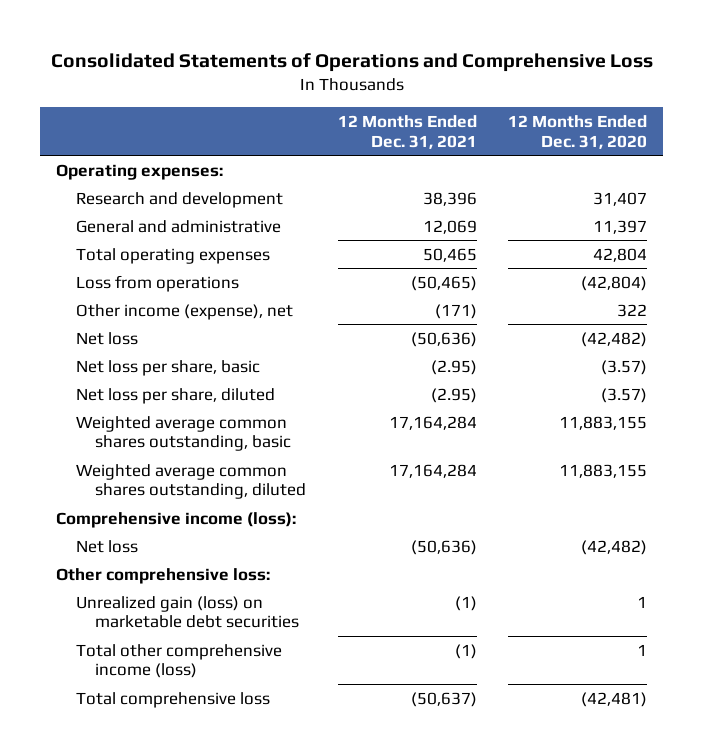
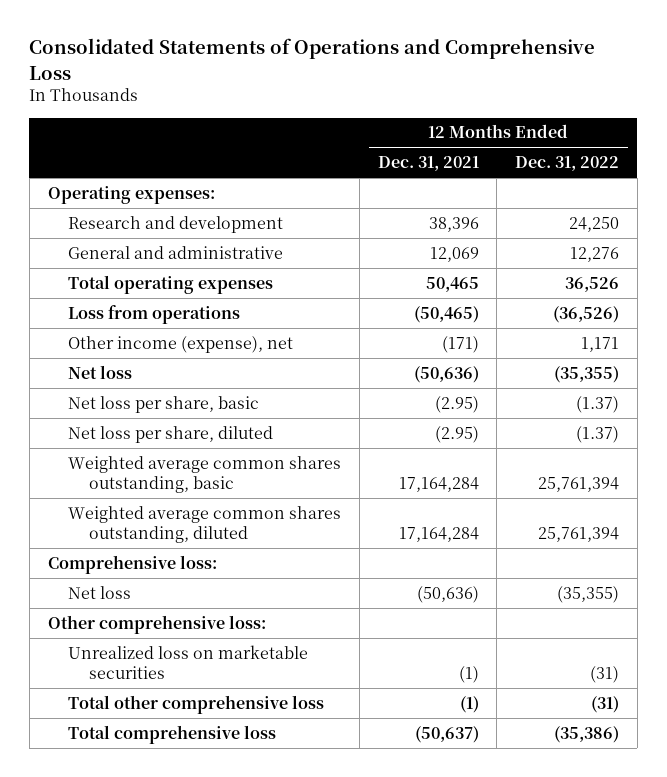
[507,114,647,149] 12 Months Ended Dec. 31, 2020 -> none
none -> [515,156,620,172] Dec. 31, 2022
[56,511,297,528] Comprehensive income (loss): -> [47,554,217,574] Comprehensive loss:
[75,595,300,629] Unrealized gain (loss) on marketable debt securities -> [68,644,309,680] Unrealized loss on marketable securities
[75,643,282,679] Total other comprehensive income (loss) -> [68,694,325,714] Total other comprehensive loss

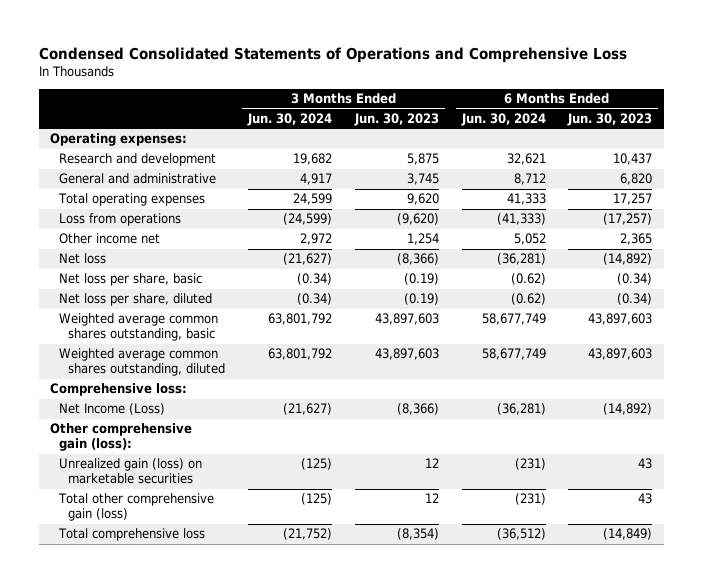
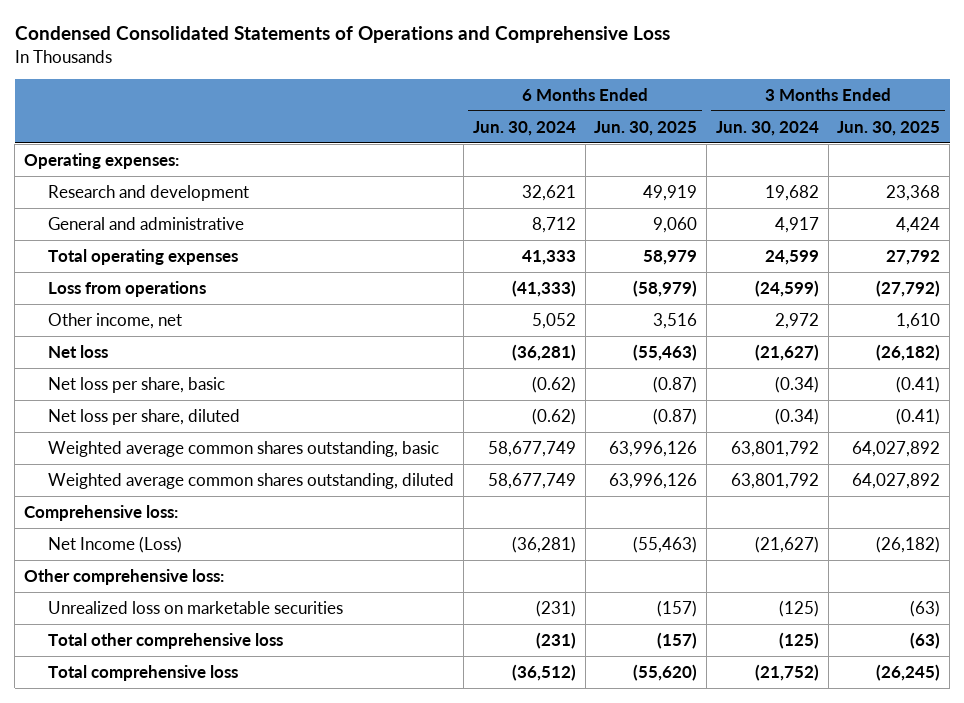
[353,112,439,126] Jun. 30, 2023 -> none
[567,112,653,126] Jun. 30, 2023 -> none
none -> [594,120,698,136] Jun. 30, 2025
none -> [837,120,941,136] Jun. 30, 2025
[59,233,161,245] Other income net -> [48,312,183,329] Other income, net
[50,423,193,452] Other comprehensive gain (loss): -> [23,568,224,585] Other comprehensive loss:
[59,458,203,485] Unrealized gain (loss) on marketable securities -> [48,600,344,614] Unrealized loss on marketable securities
[58,493,215,522] Total other comprehensive gain (loss) -> [48,632,284,649] Total other comprehensive loss

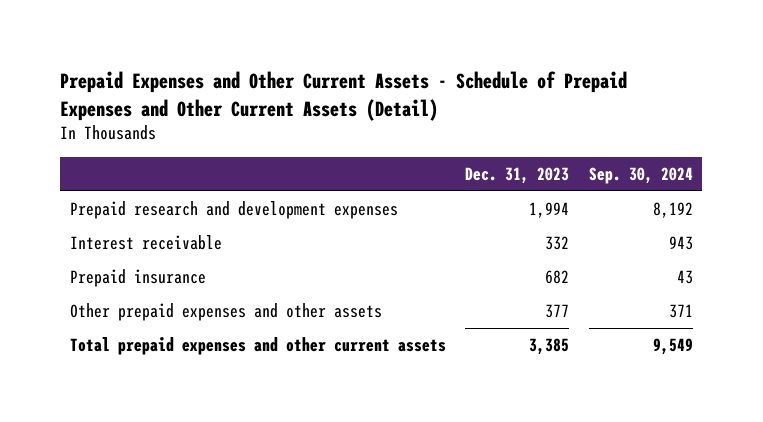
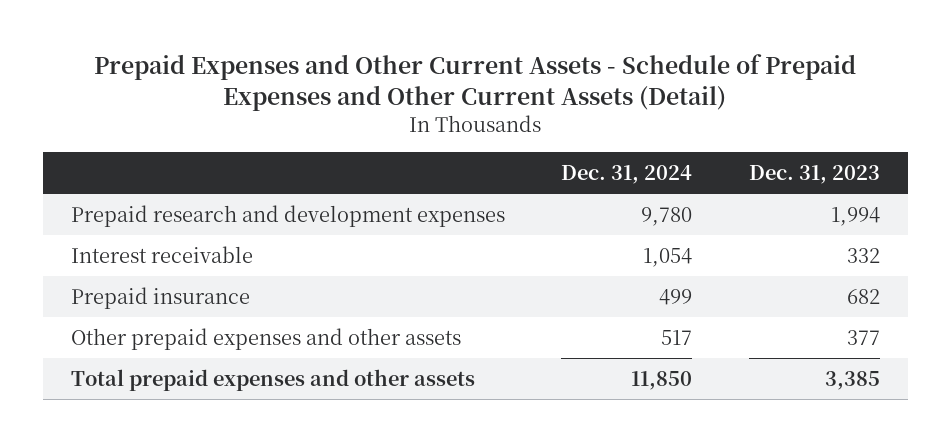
[588,167,693,185] Sep. 30, 2024 -> none
none -> [561,165,693,185] Dec. 31, 2024
[70,337,447,356] Total prepaid expenses and other current assets -> [70,368,475,391] Total prepaid expenses and other assets

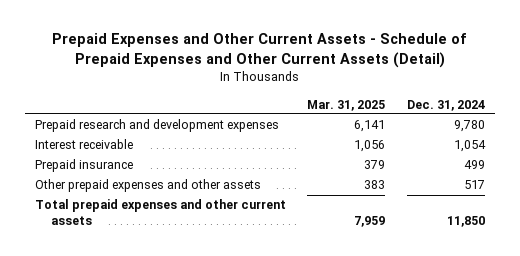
[748,165,880,185] Dec. 31, 2023 -> none
none -> [307,99,386,111] Mar. 31, 2025
[70,368,475,391] Total prepaid expenses and other assets -> [35,199,287,226] Total prepaid expenses and other current assets

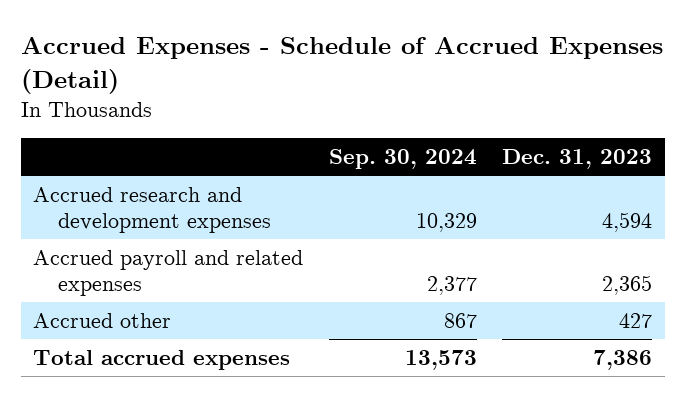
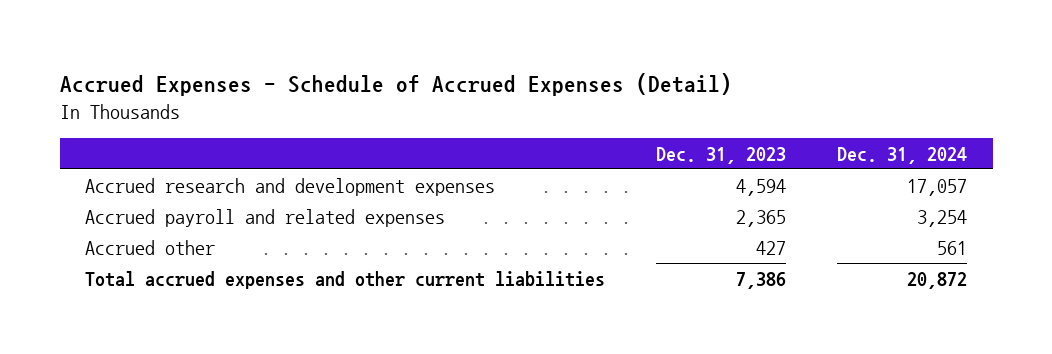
[328,149,477,170] Sep. 30, 2024 -> none
none -> [837,146,968,164] Dec. 31, 2024
[33,349,291,370] Total accrued expenses -> [85,271,606,290] Total accrued expenses and other current liabilities

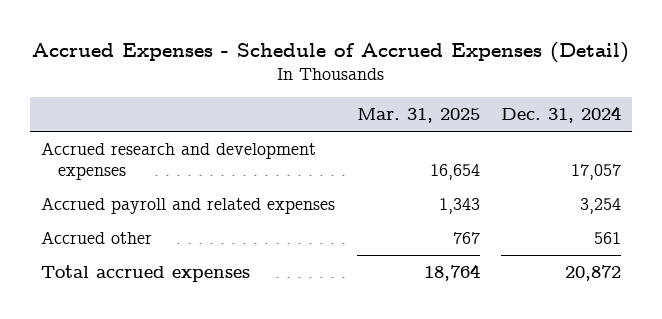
[656,146,787,164] Dec. 31, 2023 -> none
none -> [356,108,480,124] Mar. 31, 2025
[85,271,606,290] Total accrued expenses and other current liabilities -> [40,264,250,282] Total accrued expenses

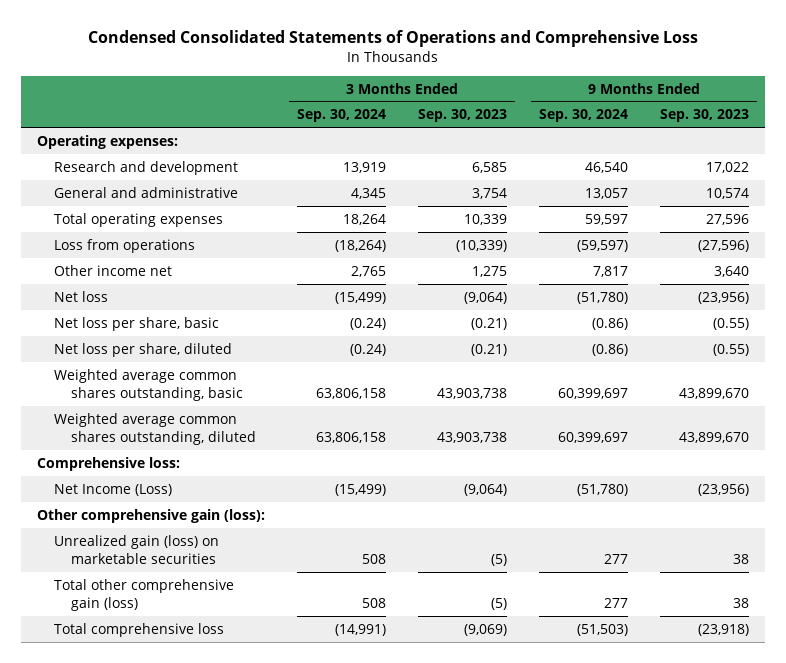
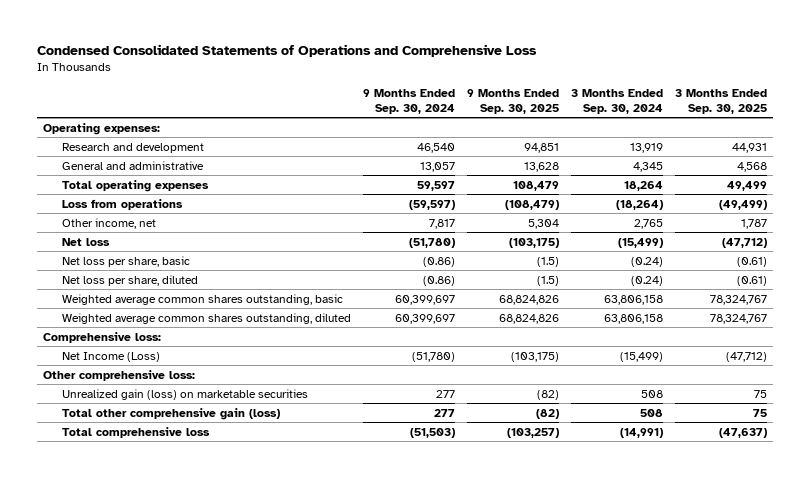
[418,109,508,123] Sep. 30, 2023 -> none
[660,109,750,123] Sep. 30, 2023 -> none
none -> [466,88,559,114] 9 Months Ended Sep. 30, 2025
none -> [674,88,767,114] 3 Months Ended Sep. 30, 2025
[53,264,172,276] Other income net -> [61,217,156,229] Other income, net
[36,508,265,523] Other comprehensive gain (loss): -> [42,369,195,381] Other comprehensive loss:

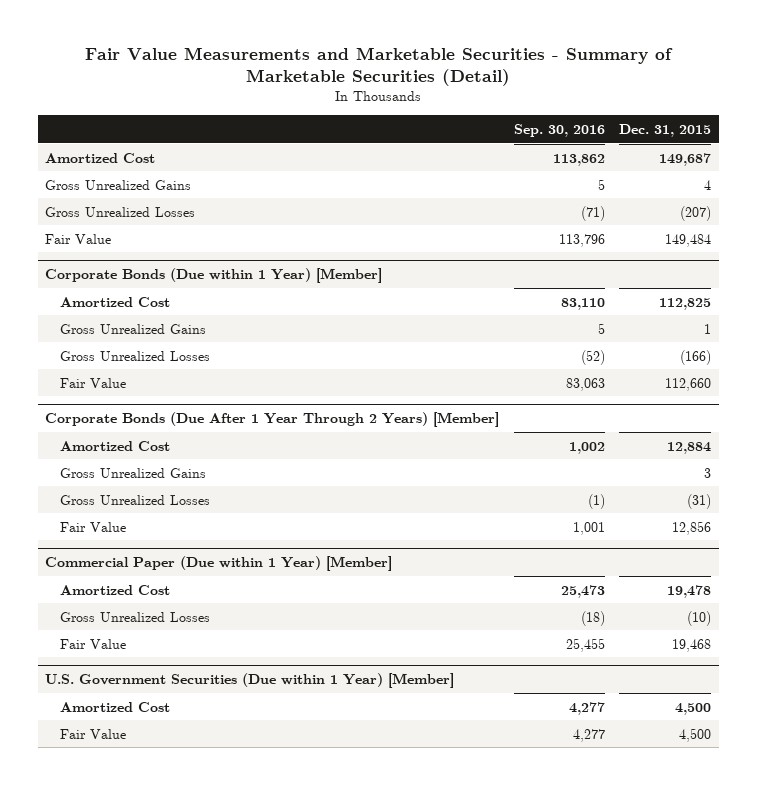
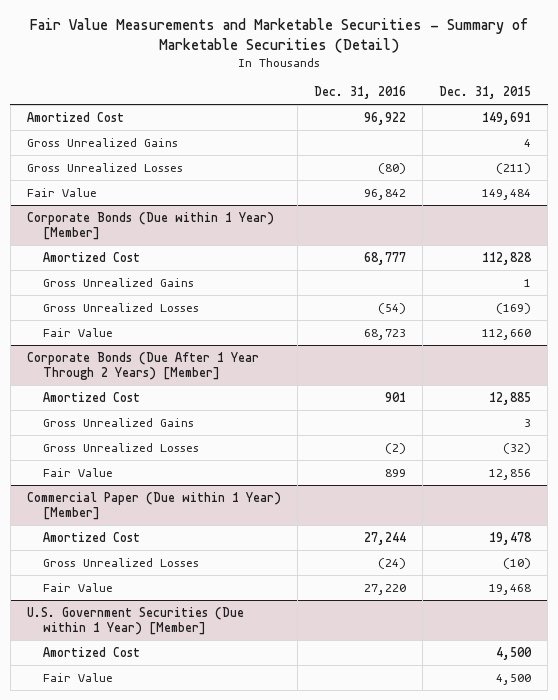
[513,123,605,137] Sep. 30, 2016 -> none
none -> [314,86,407,100] Dec. 31, 2016
[659,152,712,166] 149,687 -> [482,111,532,125] 149,691
[680,205,712,221] (207) -> [496,162,532,174] (211)
[659,297,712,310] 112,825 -> [482,251,533,265] 112,828
[680,349,712,365] (166) -> [496,302,532,314] (169)
[667,441,712,454] 12,884 -> [489,391,532,405] 12,885
[687,493,712,509] (31) -> [503,442,532,454] (32)

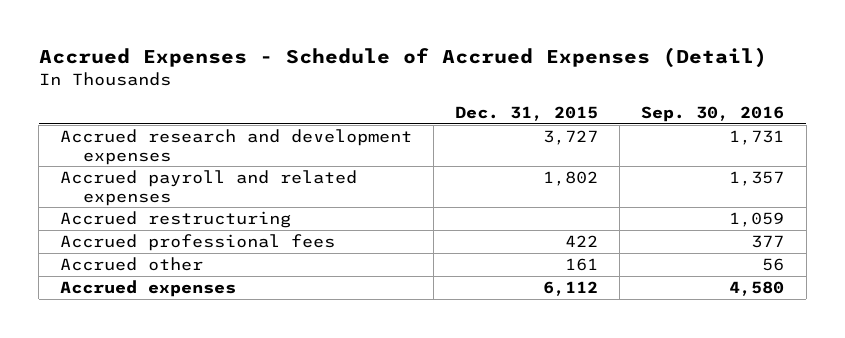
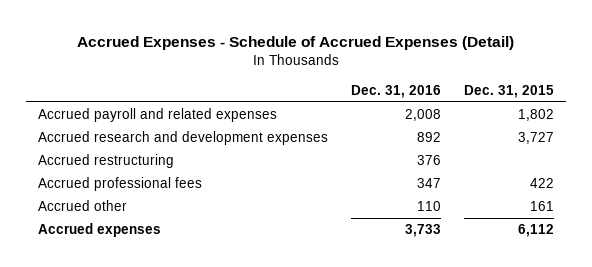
[641,105,785,122] Sep. 30, 2016 -> none
none -> [351,84,442,98] Dec. 31, 2016
[60,128,413,165] Accrued research and development expenses -> [37,131,328,146] Accrued research and development expenses

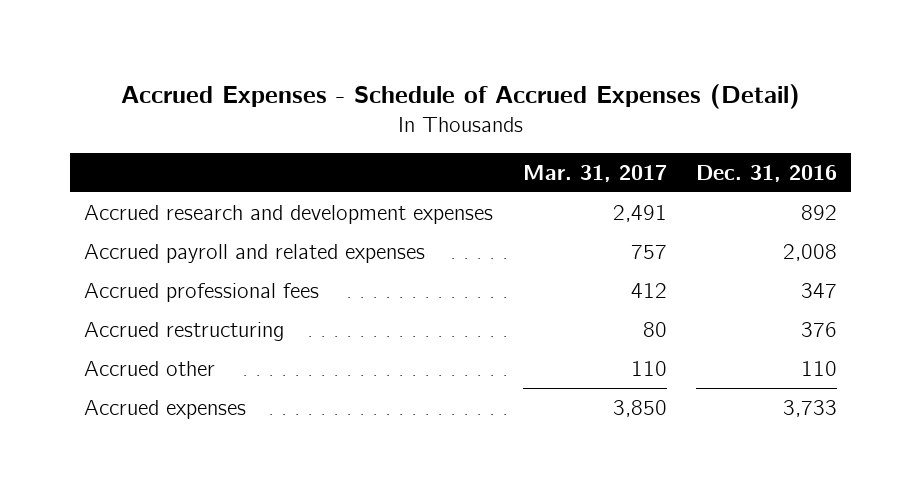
[464,84,555,98] Dec. 31, 2015 -> none
none -> [522,164,667,182] Mar. 31, 2017
[37,108,277,123] Accrued payroll and related expenses -> [84,243,426,263] Accrued payroll and related expenses
[37,154,174,169] Accrued restructuring -> [84,321,285,341] Accrued restructuring

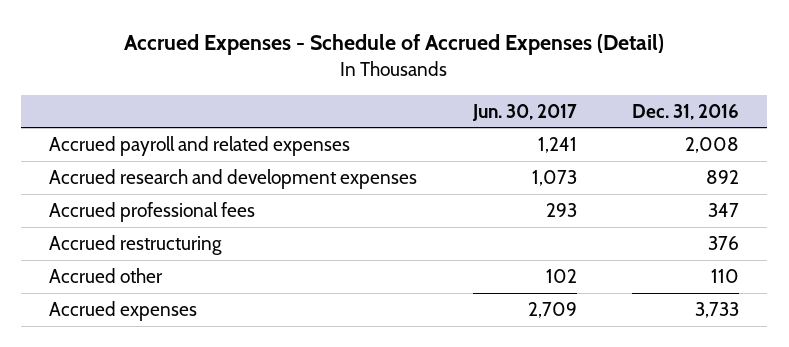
[522,164,667,182] Mar. 31, 2017 -> none
none -> [471,103,577,121] Jun. 30, 2017
[84,204,494,224] Accrued research and development expenses -> [49,168,418,189] Accrued research and development expenses

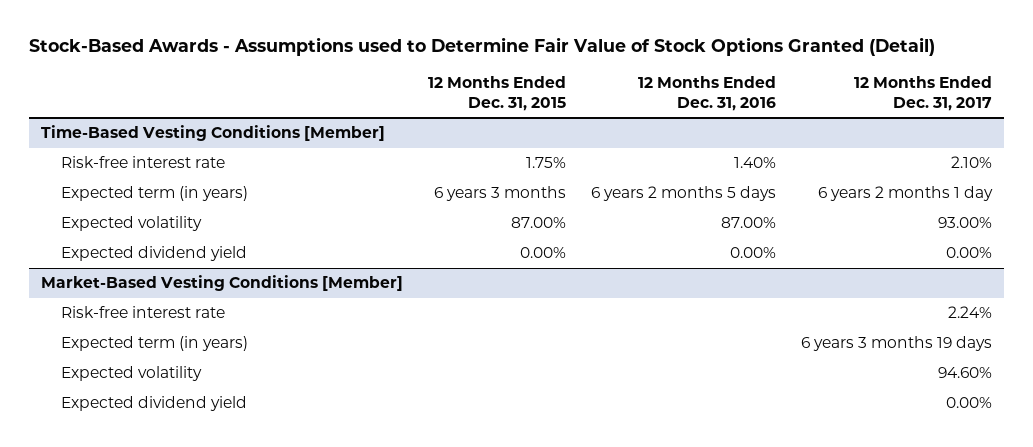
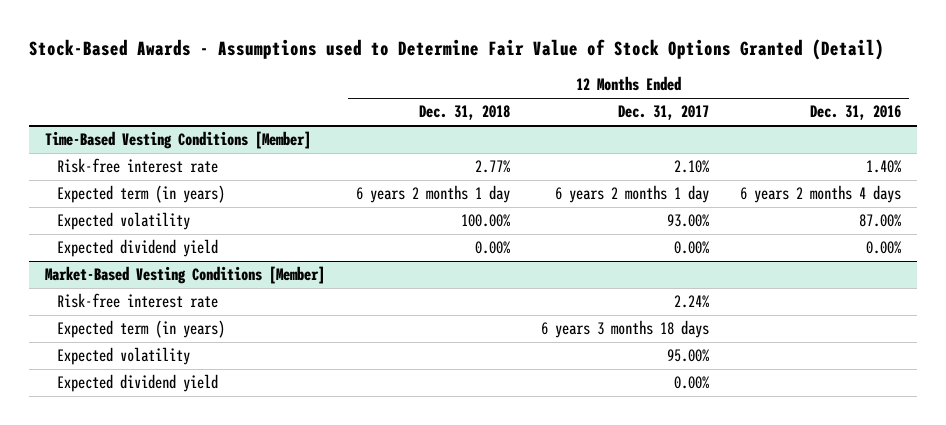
[427,76,566,111] 12 Months Ended Dec. 31, 2015 -> none
none -> [418,105,510,121] Dec. 31, 2018
[590,186,776,202] 6 years 2 months 5 days -> [740,185,902,204] 6 years 2 months 4 days
[800,336,992,352] 6 years 3 months 19 days -> [541,320,710,339] 6 years 3 months 18 days
[937,367,992,379] 94.60% -> [667,349,710,363] 95.00%

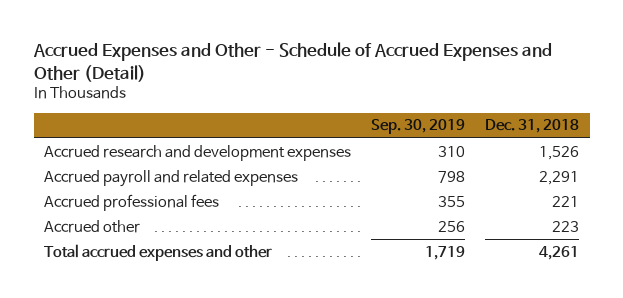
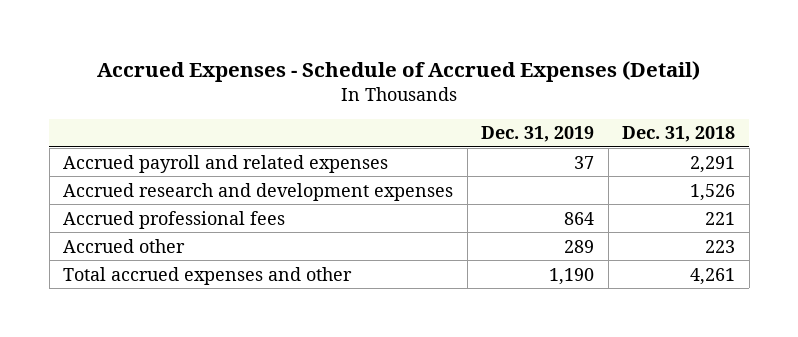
[32,42,552,82] Accrued Expenses and Other - Schedule of Accrued Expenses and Other (Detail) -> [97,60,701,82] Accrued Expenses - Schedule of Accrued Expenses (Detail)
[371,119,466,135] Sep. 30, 2019 -> none
none -> [481,126,595,143] Dec. 31, 2019
[43,144,351,161] Accrued research and development expenses -> [63,182,454,201] Accrued research and development expenses

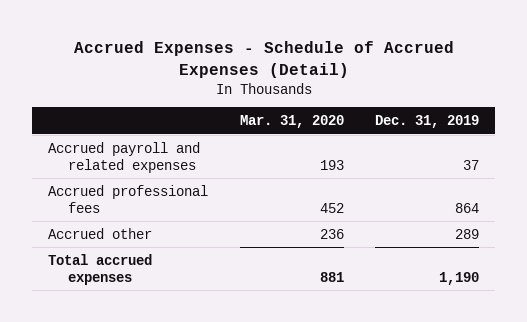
[622,126,736,143] Dec. 31, 2018 -> none
none -> [239,115,344,129] Mar. 31, 2020
[63,182,454,201] Accrued research and development expenses -> none
[63,266,353,285] Total accrued expenses and other -> [47,253,152,285] Total accrued expenses

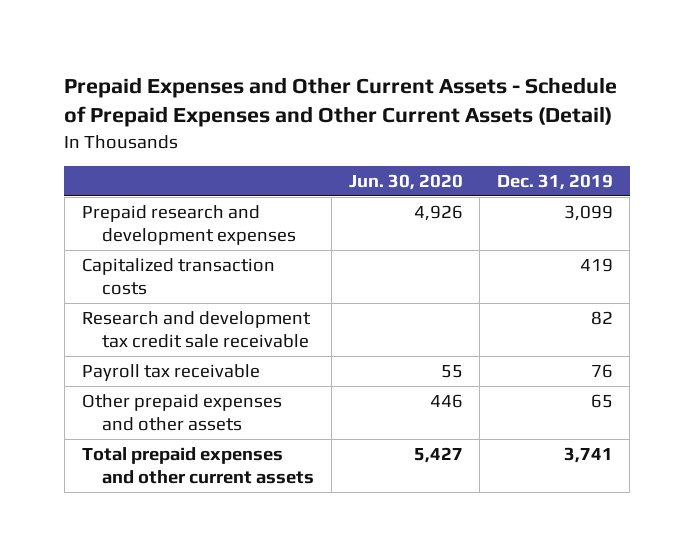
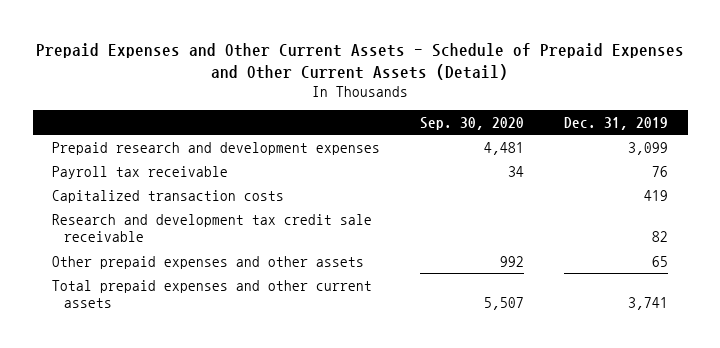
[348,174,463,191] Jun. 30, 2020 -> none
none -> [420,116,525,130] Sep. 30, 2020
[81,363,260,381] Payroll tax receivable -> [52,165,229,179] Payroll tax receivable

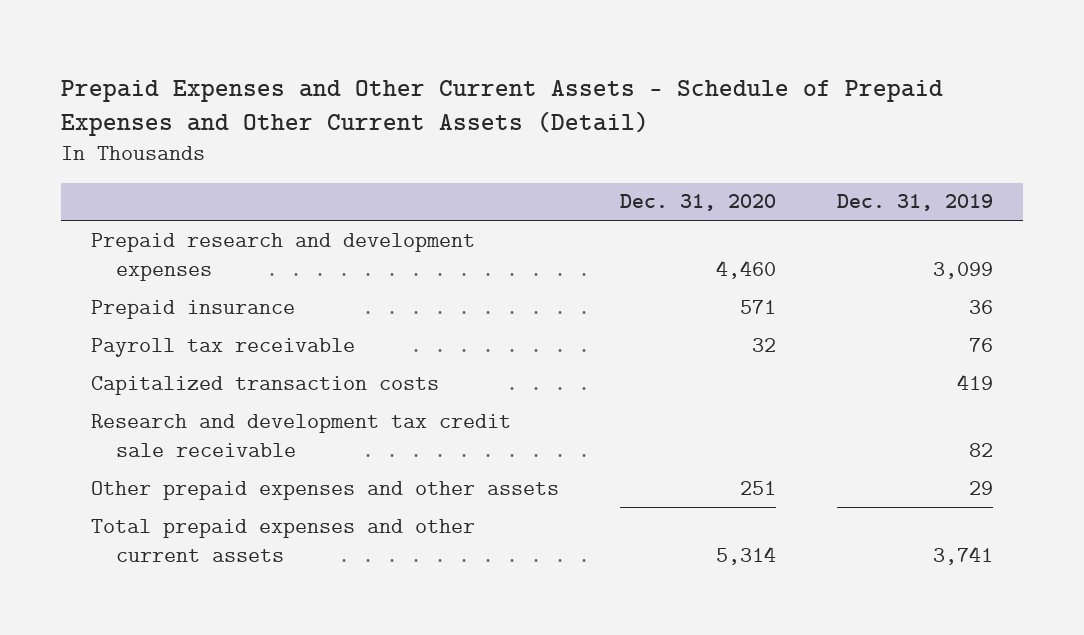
[420,116,525,130] Sep. 30, 2020 -> none
none -> [620,194,777,212] Dec. 31, 2020
none -> [91,299,296,319] Prepaid insurance
[651,255,668,267] 65 -> [969,480,994,495] 29

